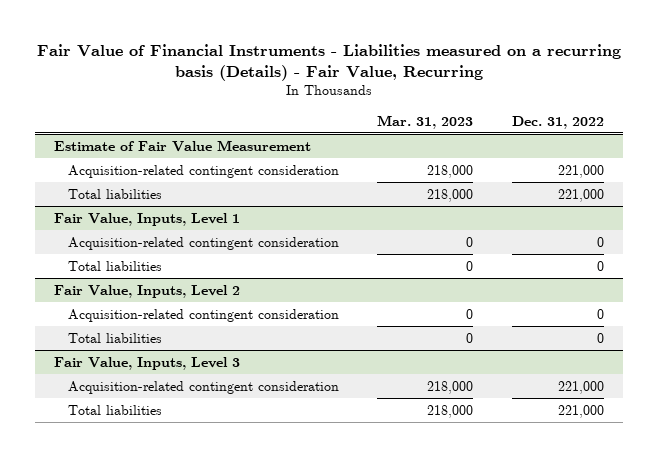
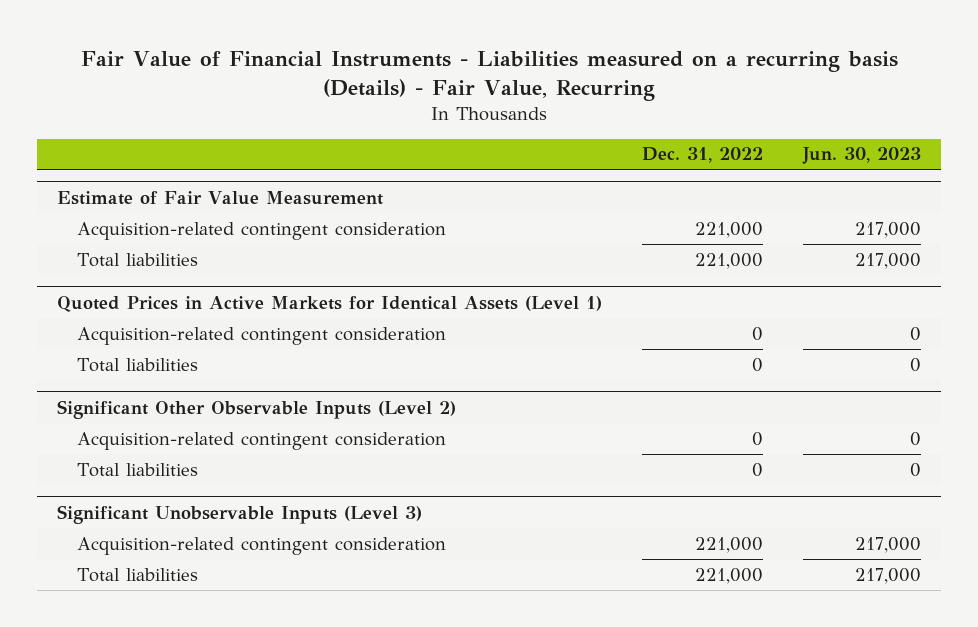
[377,114,474,129] Mar. 31, 2023 -> none
none -> [801,147,921,165] Jun. 30, 2023
[53,212,240,226] Fair Value, Inputs, Level 1 -> [57,295,603,312] Quoted Prices in Active Markets for Identical Assets (Level 1)
[53,284,240,298] Fair Value, Inputs, Level 2 -> [57,399,457,419] Significant Other Observable Inputs (Level 2)
[53,356,240,370] Fair Value, Inputs, Level 3 -> [57,504,423,524] Significant Unobservable Inputs (Level 3)

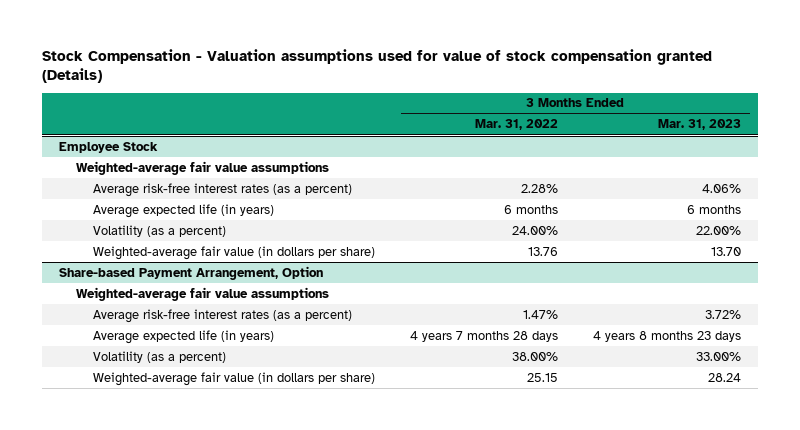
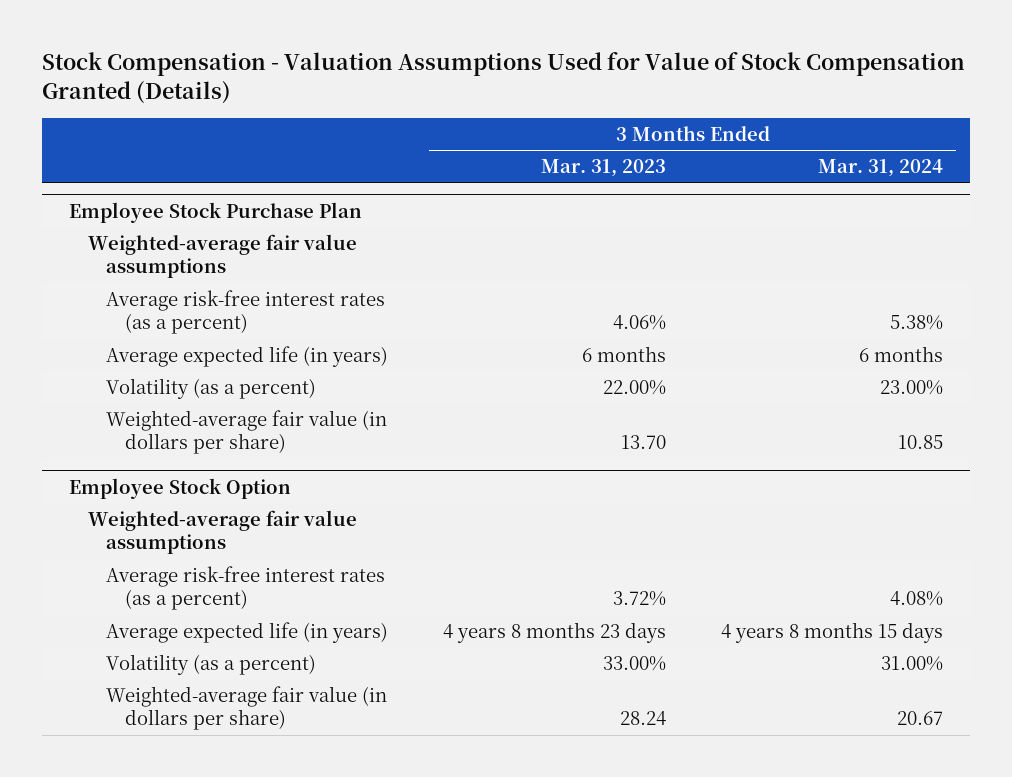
[41,49,712,84] Stock Compensation - Valuation assumptions used for value of stock compensation granted (Details) -> [41,52,965,105] Stock Compensation - Valuation Assumptions Used for Value of Stock Compensation Granted (Details)
[474,119,558,131] Mar. 31, 2022 -> none
none -> [817,159,943,178] Mar. 31, 2024
[59,141,159,153] Employee Stock -> [68,201,362,223] Employee Stock Purchase Plan
[59,265,324,280] Share-based Payment Arrangement, Option -> [68,477,291,499] Employee Stock Option

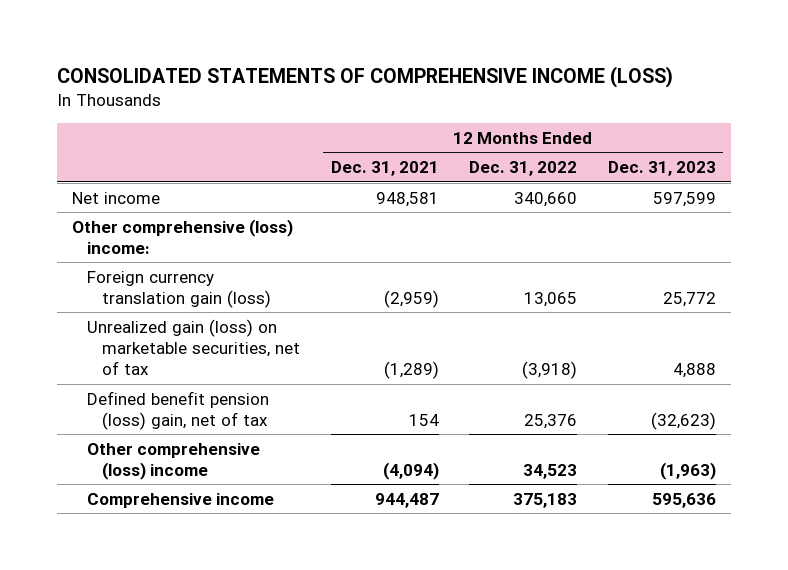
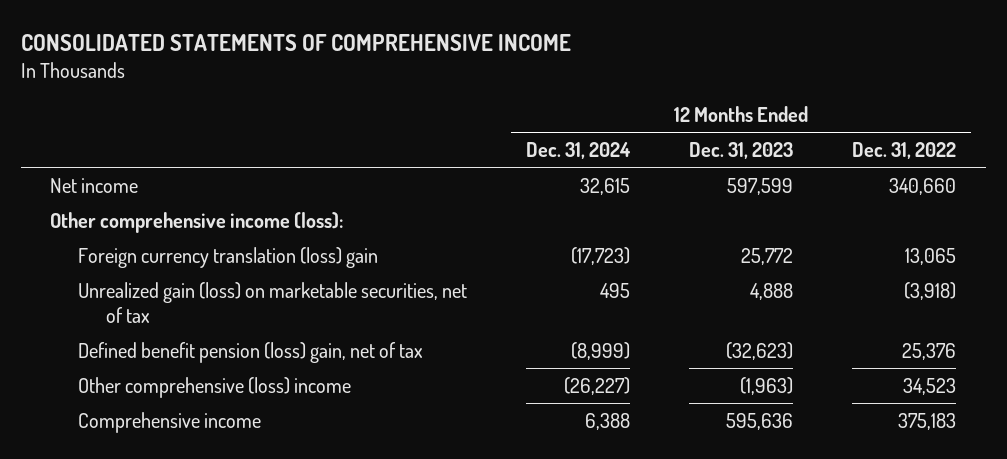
[57,66,674,89] CONSOLIDATED STATEMENTS OF COMPREHENSIVE INCOME (LOSS) -> [20,34,571,52] CONSOLIDATED STATEMENTS OF COMPREHENSIVE INCOME
[330,160,439,176] Dec. 31, 2021 -> none
none -> [526,141,632,159] Dec. 31, 2024
[72,218,294,254] Other comprehensive (loss) income: -> [50,211,344,233] Other comprehensive income (loss):
[87,270,271,308] Foreign currency translation gain (loss) -> [77,246,378,268] Foreign currency translation (loss) gain

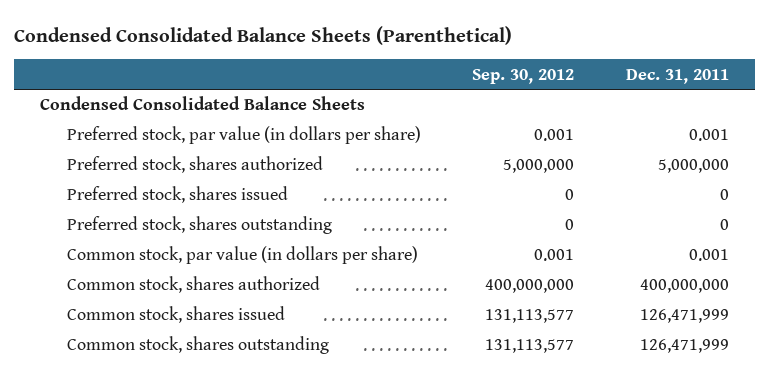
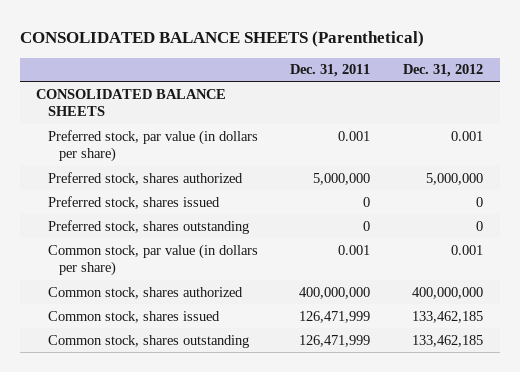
[14,25,513,45] Condensed Consolidated Balance Sheets (Parenthetical) -> [20,30,425,47] CONSOLIDATED BALANCE SHEETS (Parenthetical)
[472,68,575,84] Sep. 30, 2012 -> none
none -> [403,64,484,78] Dec. 31, 2012
[40,96,366,111] Condensed Consolidated Balance Sheets -> [36,88,227,117] CONSOLIDATED BALANCE SHEETS

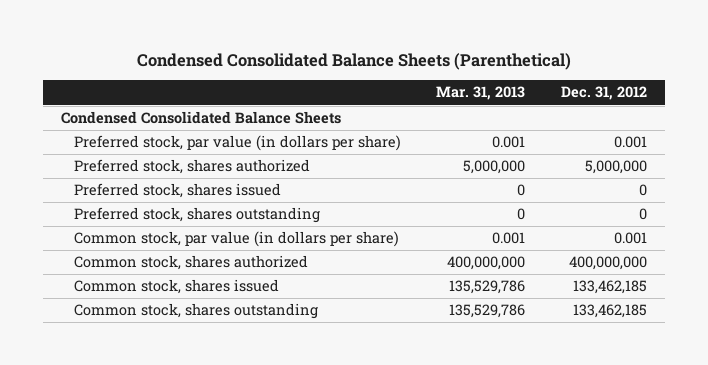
[20,30,425,47] CONSOLIDATED BALANCE SHEETS (Parenthetical) -> [137,52,572,70] Condensed Consolidated Balance Sheets (Parenthetical)
[290,64,371,78] Dec. 31, 2011 -> none
none -> [436,86,526,101] Mar. 31, 2013
[36,88,227,117] CONSOLIDATED BALANCE SHEETS -> [61,111,342,125] Condensed Consolidated Balance Sheets

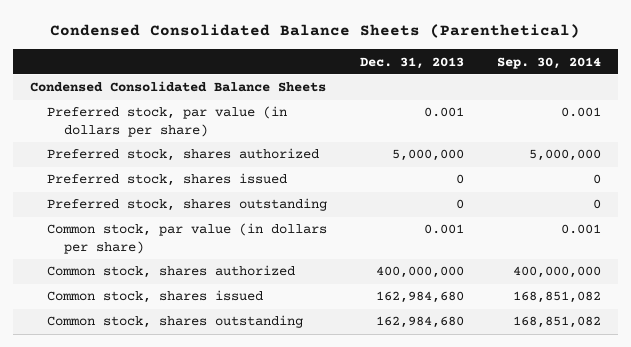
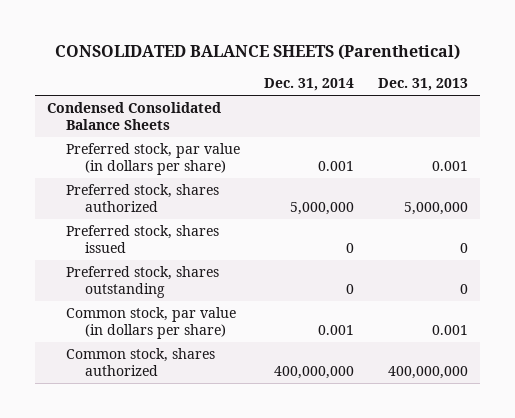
[50,24,581,39] Condensed Consolidated Balance Sheets (Parenthetical) -> [54,43,460,60] CONSOLIDATED BALANCE SHEETS (Parenthetical)
[497,56,602,69] Sep. 30, 2014 -> none
none -> [264,77,355,91] Dec. 31, 2014
[46,290,263,304] Common stock, shares issued -> none
[46,315,303,329] Common stock, shares outstanding -> none

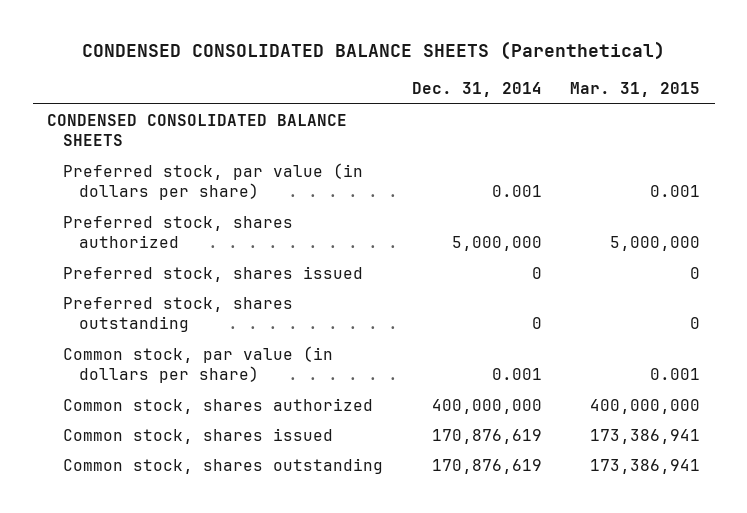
[54,43,460,60] CONSOLIDATED BALANCE SHEETS (Parenthetical) -> [81,41,665,61] CONDENSED CONSOLIDATED BALANCE SHEETS (Parenthetical)
[378,77,469,91] Dec. 31, 2013 -> none
none -> [570,82,701,98] Mar. 31, 2015
[47,102,222,130] Condensed Consolidated Balance Sheets -> [47,113,348,147] CONDENSED CONSOLIDATED BALANCE SHEETS
none -> [63,427,334,444] Common stock, shares issued
none -> [63,457,384,474] Common stock, shares outstanding

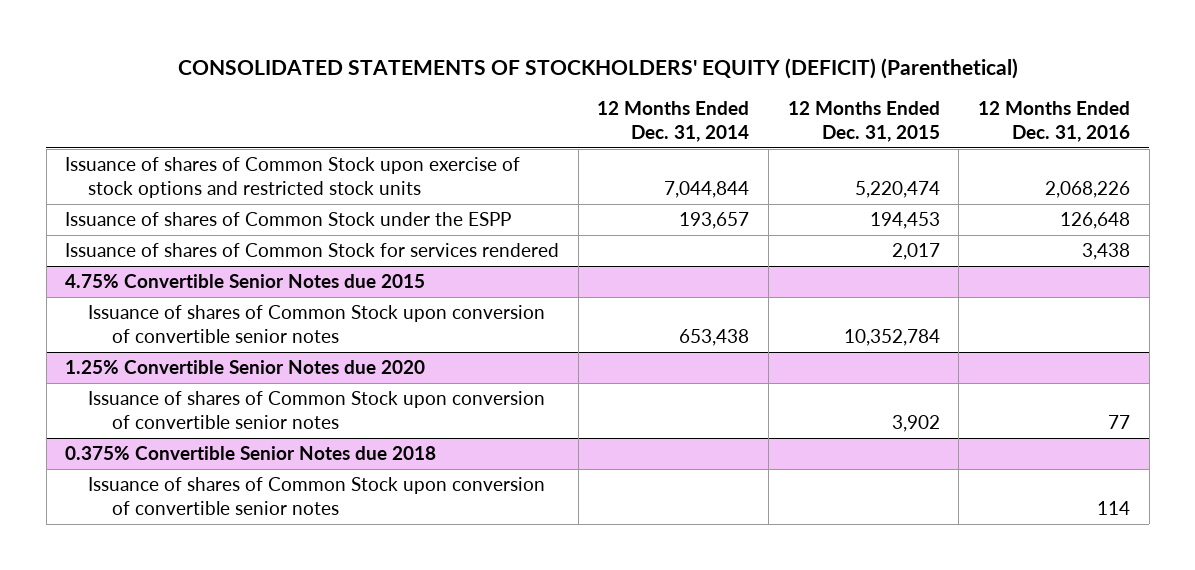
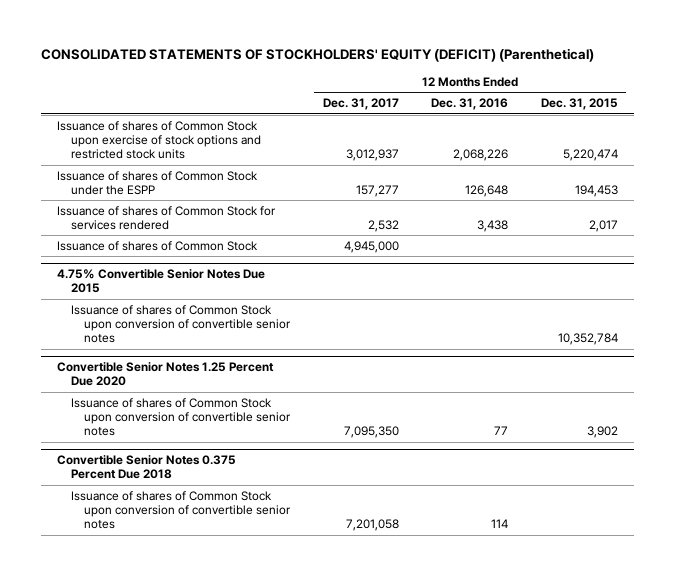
[597,101,750,142] 12 Months Ended Dec. 31, 2014 -> none
none -> [322,98,399,111] Dec. 31, 2017
none -> [57,240,259,251] Issuance of shares of Common Stock
[65,274,426,289] 4.75% Convertible Senior Notes due 2015 -> [57,268,266,294] 4.75% Convertible Senior Notes Due 2015
[65,360,426,375] 1.25% Convertible Senior Notes due 2020 -> [57,361,275,387] Convertible Senior Notes 1.25 Percent Due 2020
[65,446,437,461] 0.375% Convertible Senior Notes due 2018 -> [57,454,237,480] Convertible Senior Notes 0.375 Percent Due 2018

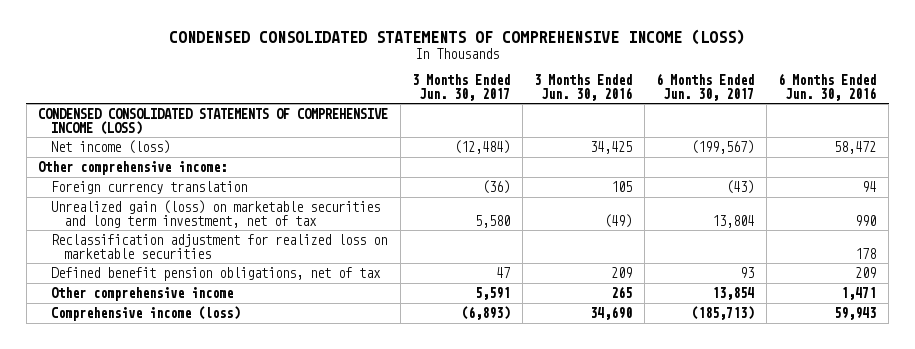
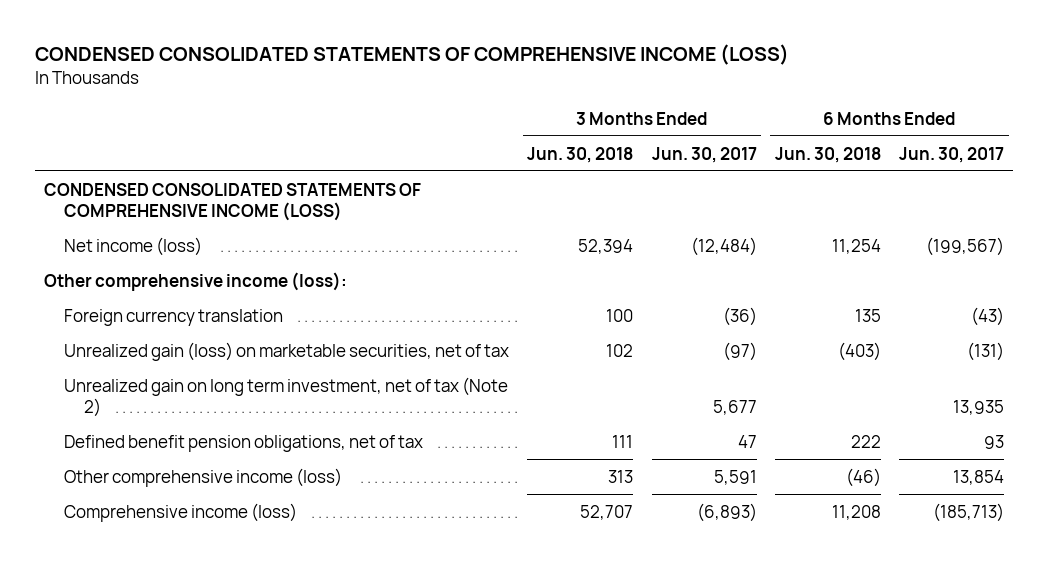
[534,73,633,101] 3 Months Ended Jun. 30, 2016 -> none
[778,72,877,101] 6 Months Ended Jun. 30, 2016 -> none
none -> [527,146,634,163] Jun. 30, 2018
none -> [774,146,881,163] Jun. 30, 2018
[38,160,228,175] Other comprehensive income: -> [43,271,347,291] Other comprehensive income (loss):
[50,233,387,259] Reclassification adjustment for realized loss on marketable securities -> none
[50,199,380,228] Unrealized gain (loss) on marketable securities and long term investment, net of tax -> [64,341,510,361] Unrealized gain (loss) on marketable securities, net of tax
[475,214,511,228] 5,580 -> [722,341,757,361] (97)
[712,214,755,228] 13,804 -> [967,341,1005,361] (131)
none -> [64,376,509,418] Unrealized gain on long term investment, net of tax (Note 2)
[50,286,233,301] Other comprehensive income -> [64,467,343,487] Other comprehensive income (loss)

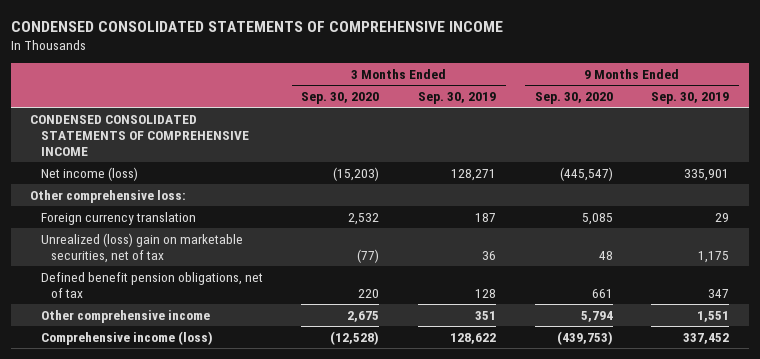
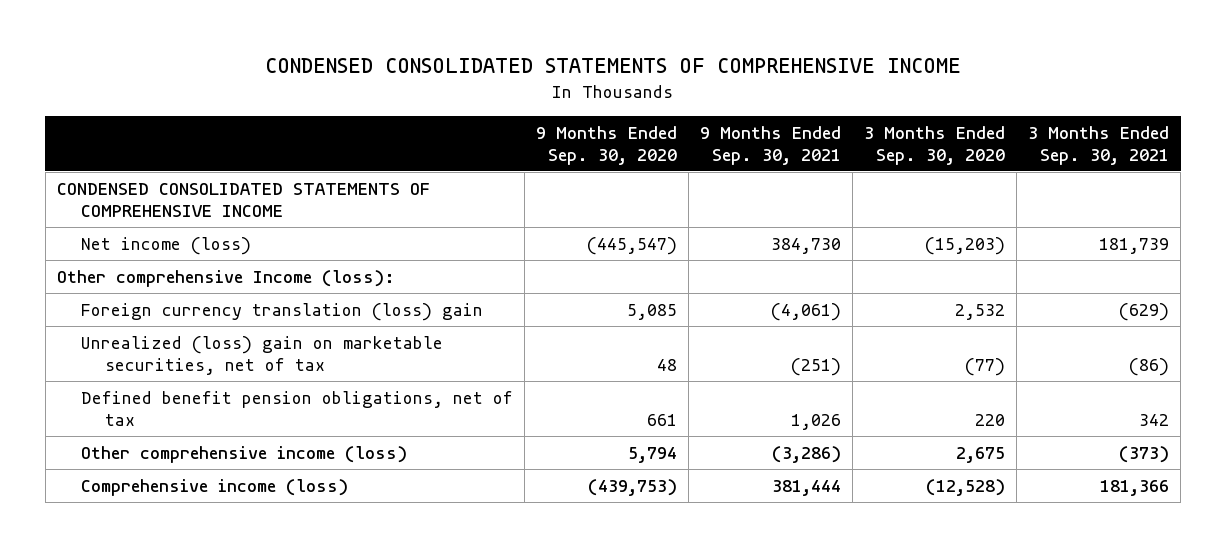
[418,92,497,105] Sep. 30, 2019 -> none
[651,92,730,105] Sep. 30, 2019 -> none
none -> [699,125,841,165] 9 Months Ended Sep. 30, 2021
none -> [1028,125,1170,165] 3 Months Ended Sep. 30, 2021
[30,189,187,203] Other comprehensive loss: -> [56,269,395,287] Other comprehensive Income (loss):
[40,211,196,225] Foreign currency translation -> [80,302,483,321] Foreign currency translation (loss) gain
[40,309,210,323] Other comprehensive income -> [80,445,407,463] Other comprehensive income (loss)

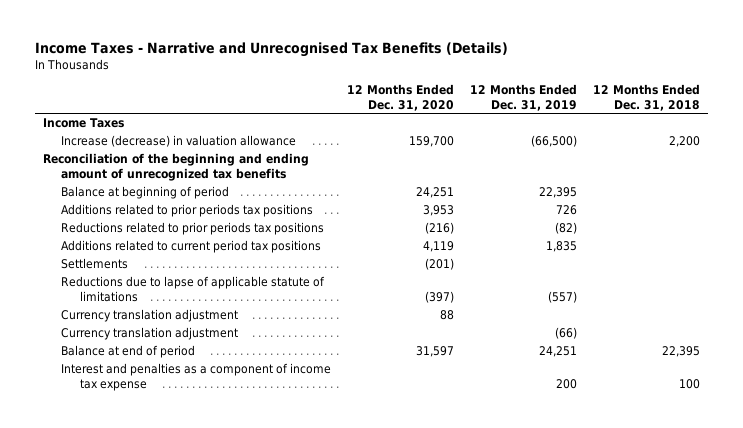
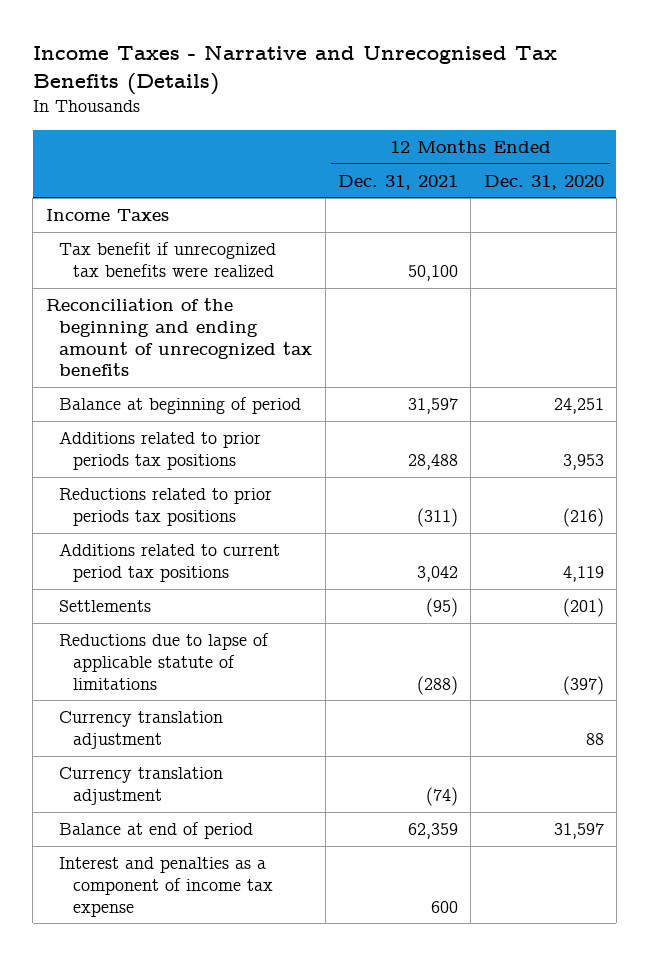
[470,83,578,111] 12 Months Ended Dec. 31, 2019 -> none
[592,83,700,111] 12 Months Ended Dec. 31, 2018 -> none
none -> [337,174,458,190] Dec. 31, 2021
[61,135,297,148] Increase (decrease) in valuation allowance -> none
none -> [59,242,277,277] Tax benefit if unrecognized tax benefits were realized

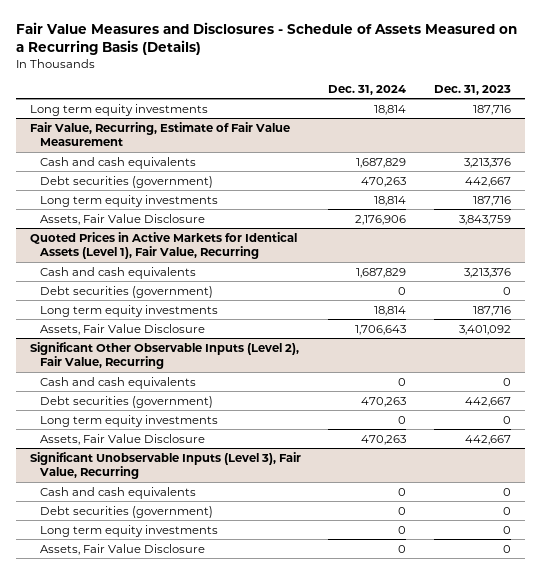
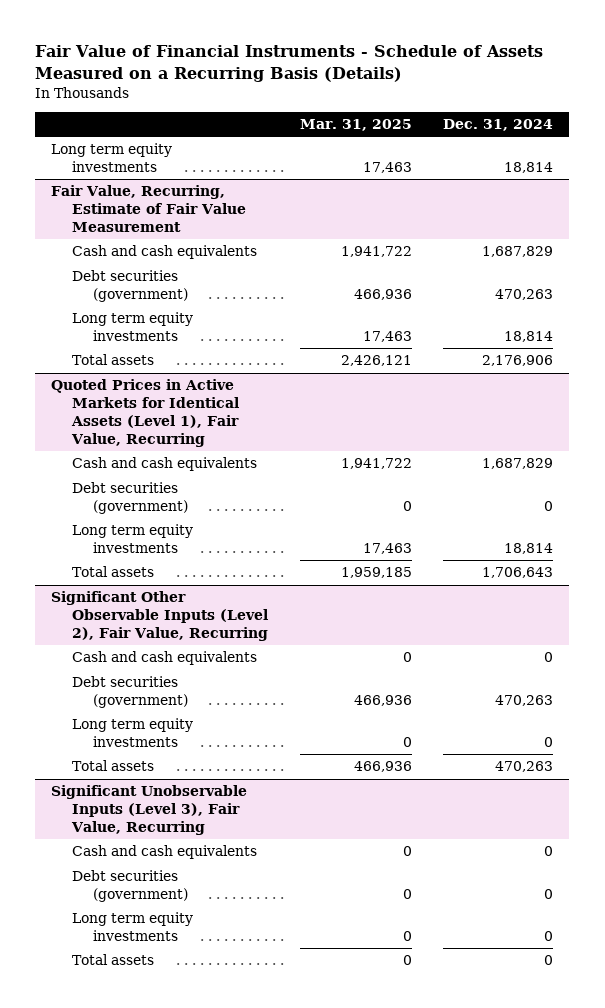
[15,21,517,55] Fair Value Measures and Disclosures - Schedule of Assets Measured on a Recurring Basis (Details) -> [35,45,544,82] Fair Value of Financial Instruments - Schedule of Assets Measured on a Recurring Basis (Details)
[434,84,512,95] Dec. 31, 2023 -> none
none -> [299,118,412,131] Mar. 31, 2025
[39,213,205,225] Assets, Fair Value Disclosure -> [72,354,155,366] Total assets
[39,323,205,335] Assets, Fair Value Disclosure -> [72,566,155,578] Total assets
[39,433,205,445] Assets, Fair Value Disclosure -> [72,760,155,772] Total assets
[39,543,205,555] Assets, Fair Value Disclosure -> [72,954,155,966] Total assets

